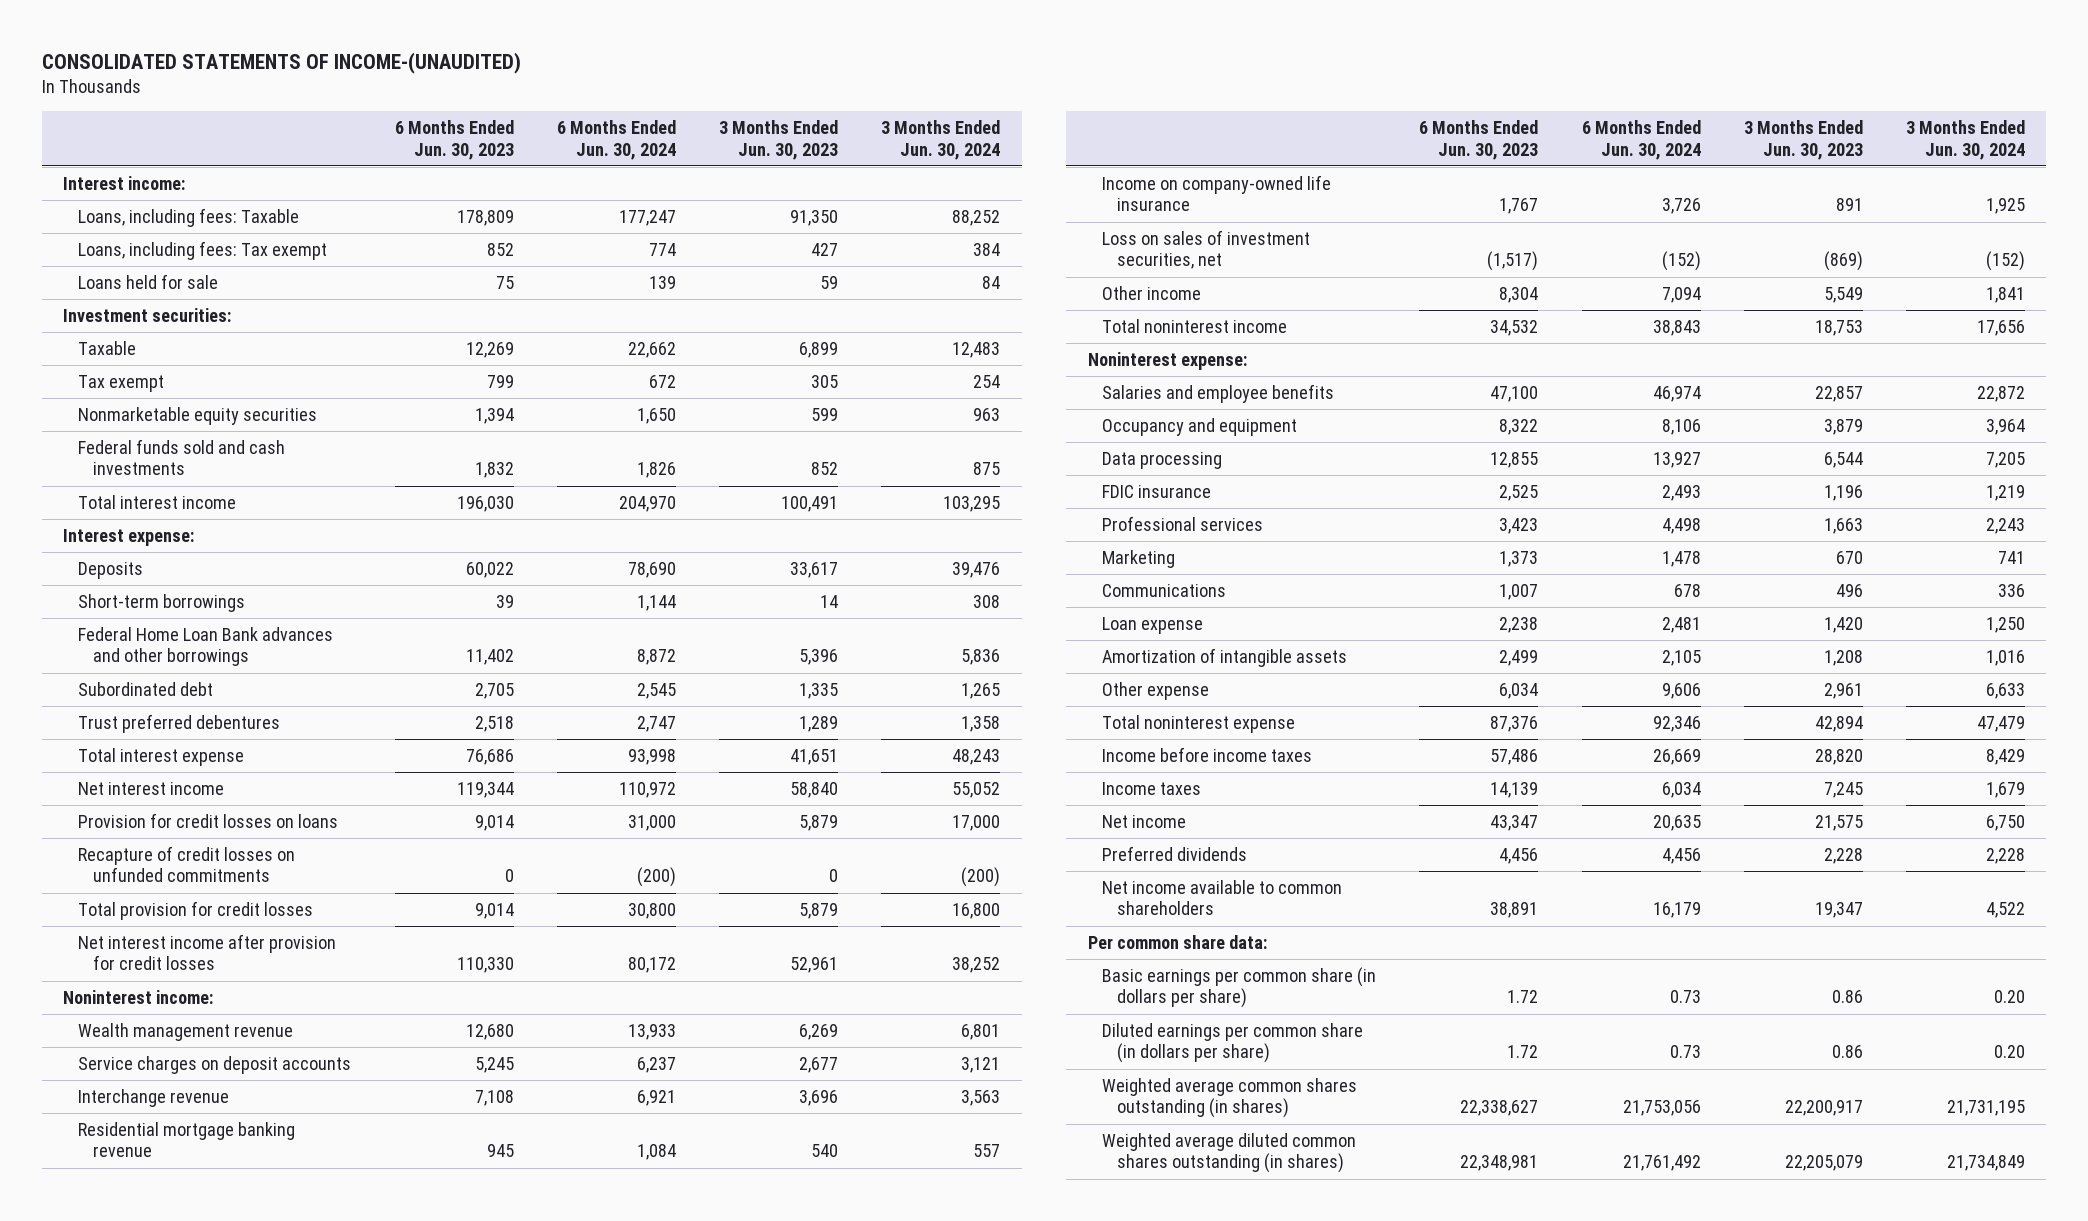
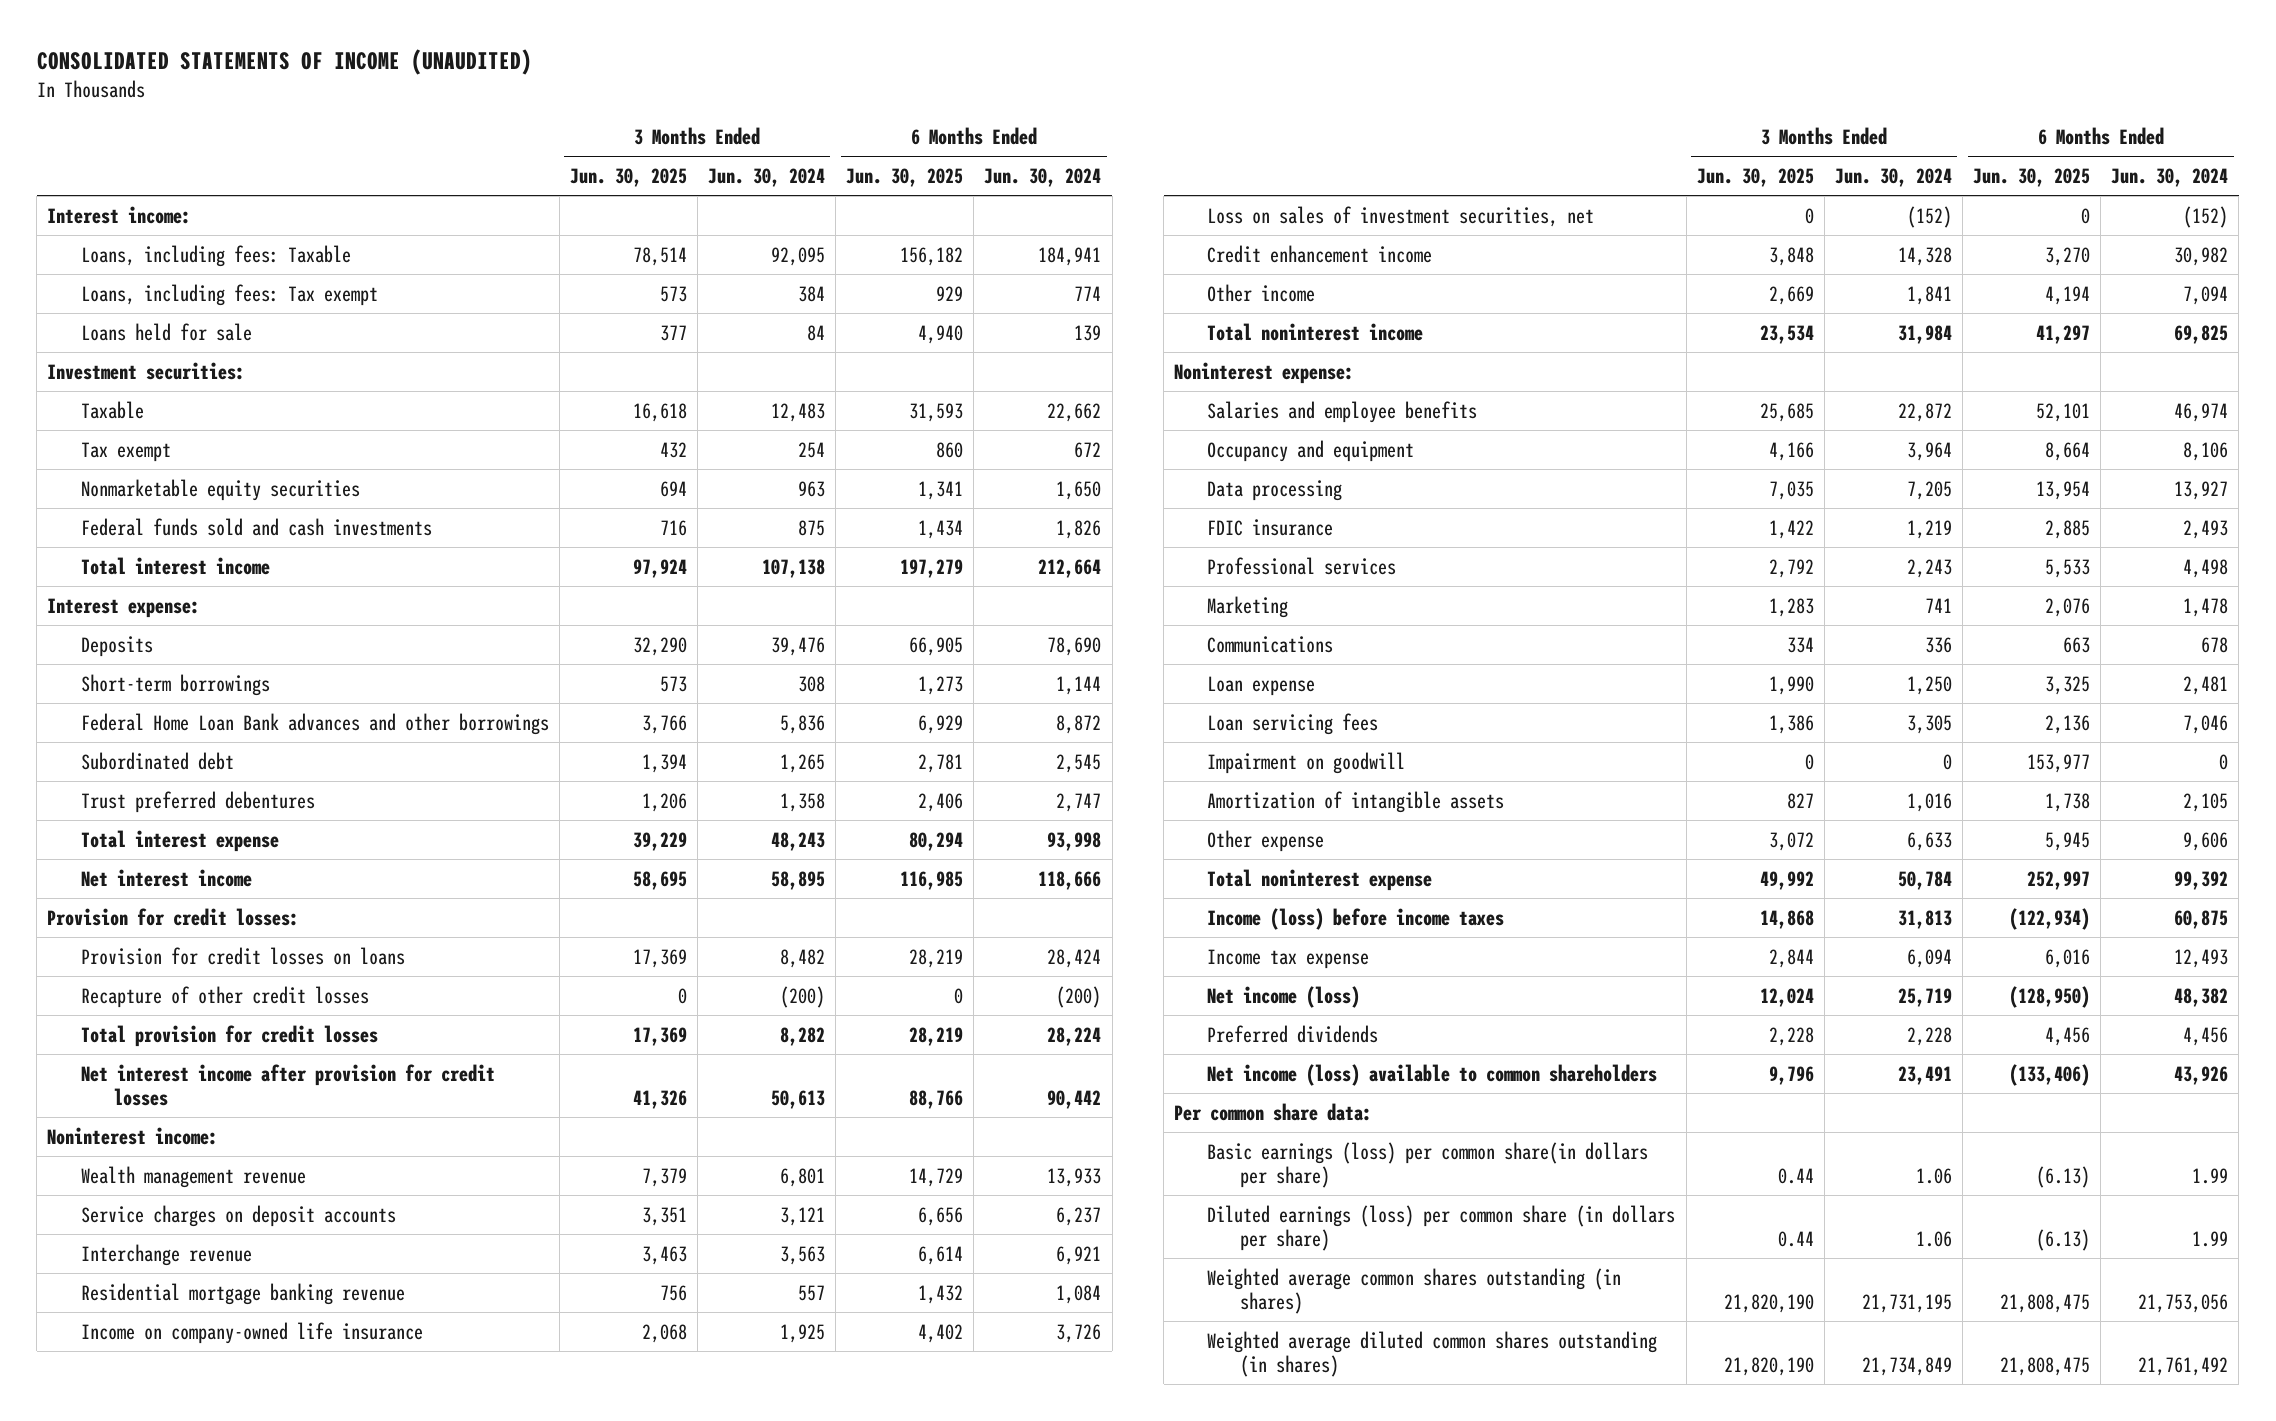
[41,52,521,75] CONSOLIDATED STATEMENTS OF INCOME-(UNAUDITED) -> [36,48,532,75] CONSOLIDATED STATEMENTS OF INCOME (UNAUDITED)
[395,120,515,160] 6 Months Ended Jun. 30, 2023 -> none
[719,120,839,160] 3 Months Ended Jun. 30, 2023 -> none
none -> [569,167,687,187] Jun. 30, 2025
none -> [846,167,964,187] Jun. 30, 2025
[619,209,677,226] 177,247 -> [1038,246,1102,266] 184,941
[952,209,1001,226] 88,252 -> [770,246,825,266] 92,095
[619,495,677,512] 204,970 -> [1038,558,1102,578] 212,664
[943,495,1001,512] 103,295 -> [761,558,825,578] 107,138
[619,781,677,798] 110,972 -> [1038,870,1102,890] 118,666
[952,781,1001,798] 55,052 -> [770,870,825,890] 58,895
none -> [47,907,300,926] Provision for credit losses:
[628,814,677,831] 31,000 -> [1047,948,1102,968] 28,424
[952,814,1001,831] 17,000 -> [779,948,825,968] 8,482
[77,845,295,883] Recapture of credit losses on unfunded commitments -> [80,985,369,1008] Recapture of other credit losses
[628,902,677,919] 30,800 -> [1047,1026,1102,1046] 28,224
[952,902,1001,919] 16,800 -> [779,1026,825,1046] 8,282
[628,957,677,974] 80,172 -> [1047,1089,1102,1109] 90,442
[952,957,1001,974] 38,252 -> [770,1089,825,1109] 50,613
none -> [1207,244,1433,263] Credit enhancement income
[1652,319,1701,336] 38,843 -> [2174,324,2229,344] 69,825
[1976,319,2025,336] 17,656 -> [1897,324,1952,344] 31,984
none -> [1207,712,1379,735] Loan servicing fees
none -> [1207,751,1406,774] Impairment on goodwill
[1652,715,1701,732] 92,346 -> [2174,870,2229,890] 99,392
[1976,715,2025,732] 47,479 -> [1897,870,1952,890] 50,784
[1102,746,1313,762] Income before income taxes -> [1207,907,1505,930] Income (loss) before income taxes
[1652,748,1701,765] 26,669 -> [2174,909,2229,929] 60,875
[1985,748,2025,765] 8,429 -> [1897,909,1952,929] 31,813
[1102,781,1202,795] Income taxes -> [1207,948,1370,969] Income tax expense
[1661,781,1701,798] 6,034 -> [2174,948,2229,968] 12,493
[1985,781,2025,798] 1,679 -> [1906,948,1952,968] 6,094
[1102,814,1187,828] Net income -> [1207,985,1361,1008] Net income (loss)
[1652,814,1701,831] 20,635 -> [2174,987,2229,1007] 48,382
[1985,814,2025,831] 6,750 -> [1897,987,1952,1007] 25,719
[1102,879,1343,916] Net income available to common shareholders -> [1207,1063,1658,1086] Net income (loss) available to common shareholders
[1652,902,1701,919] 16,179 -> [2174,1065,2229,1085] 43,926
[1985,902,2025,919] 4,522 -> [1897,1065,1952,1085] 23,491
[1102,966,1377,1009] Basic earnings per common share (in dollars per share) -> [1207,1141,1649,1188] Basic earnings (loss) per common share(in dollars per share)
[1669,990,1701,1004] 0.73 -> [2192,1167,2229,1184] 1.99
[1993,990,2025,1004] 0.20 -> [1915,1167,1952,1184] 1.06
[1102,1022,1364,1064] Diluted earnings per common share (in dollars per share) -> [1207,1204,1676,1251] Diluted earnings (loss) per common share (in dollars per share)
[1669,1045,1701,1059] 0.73 -> [2192,1230,2229,1247] 1.99
[1993,1045,2025,1059] 0.20 -> [1915,1230,1952,1247] 1.06

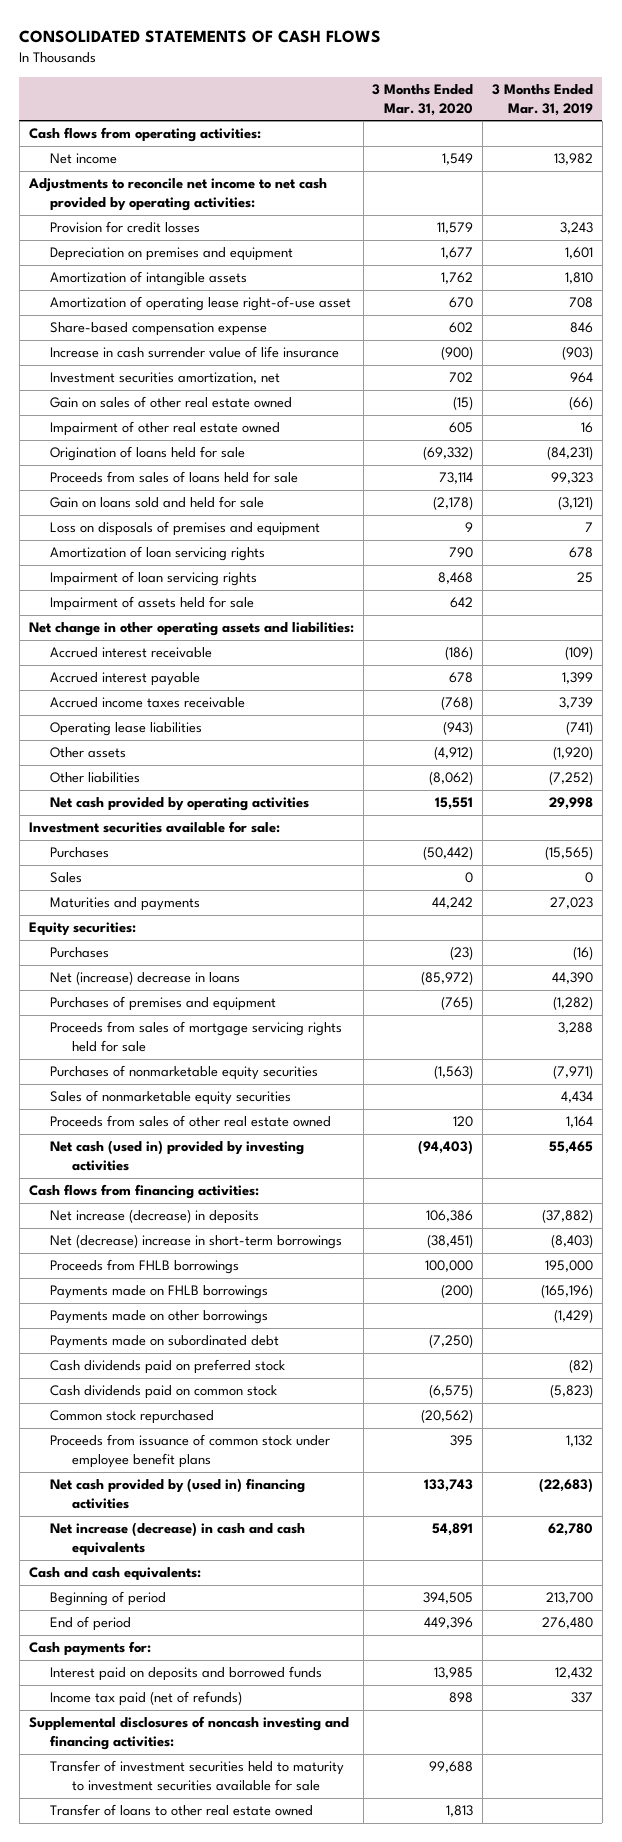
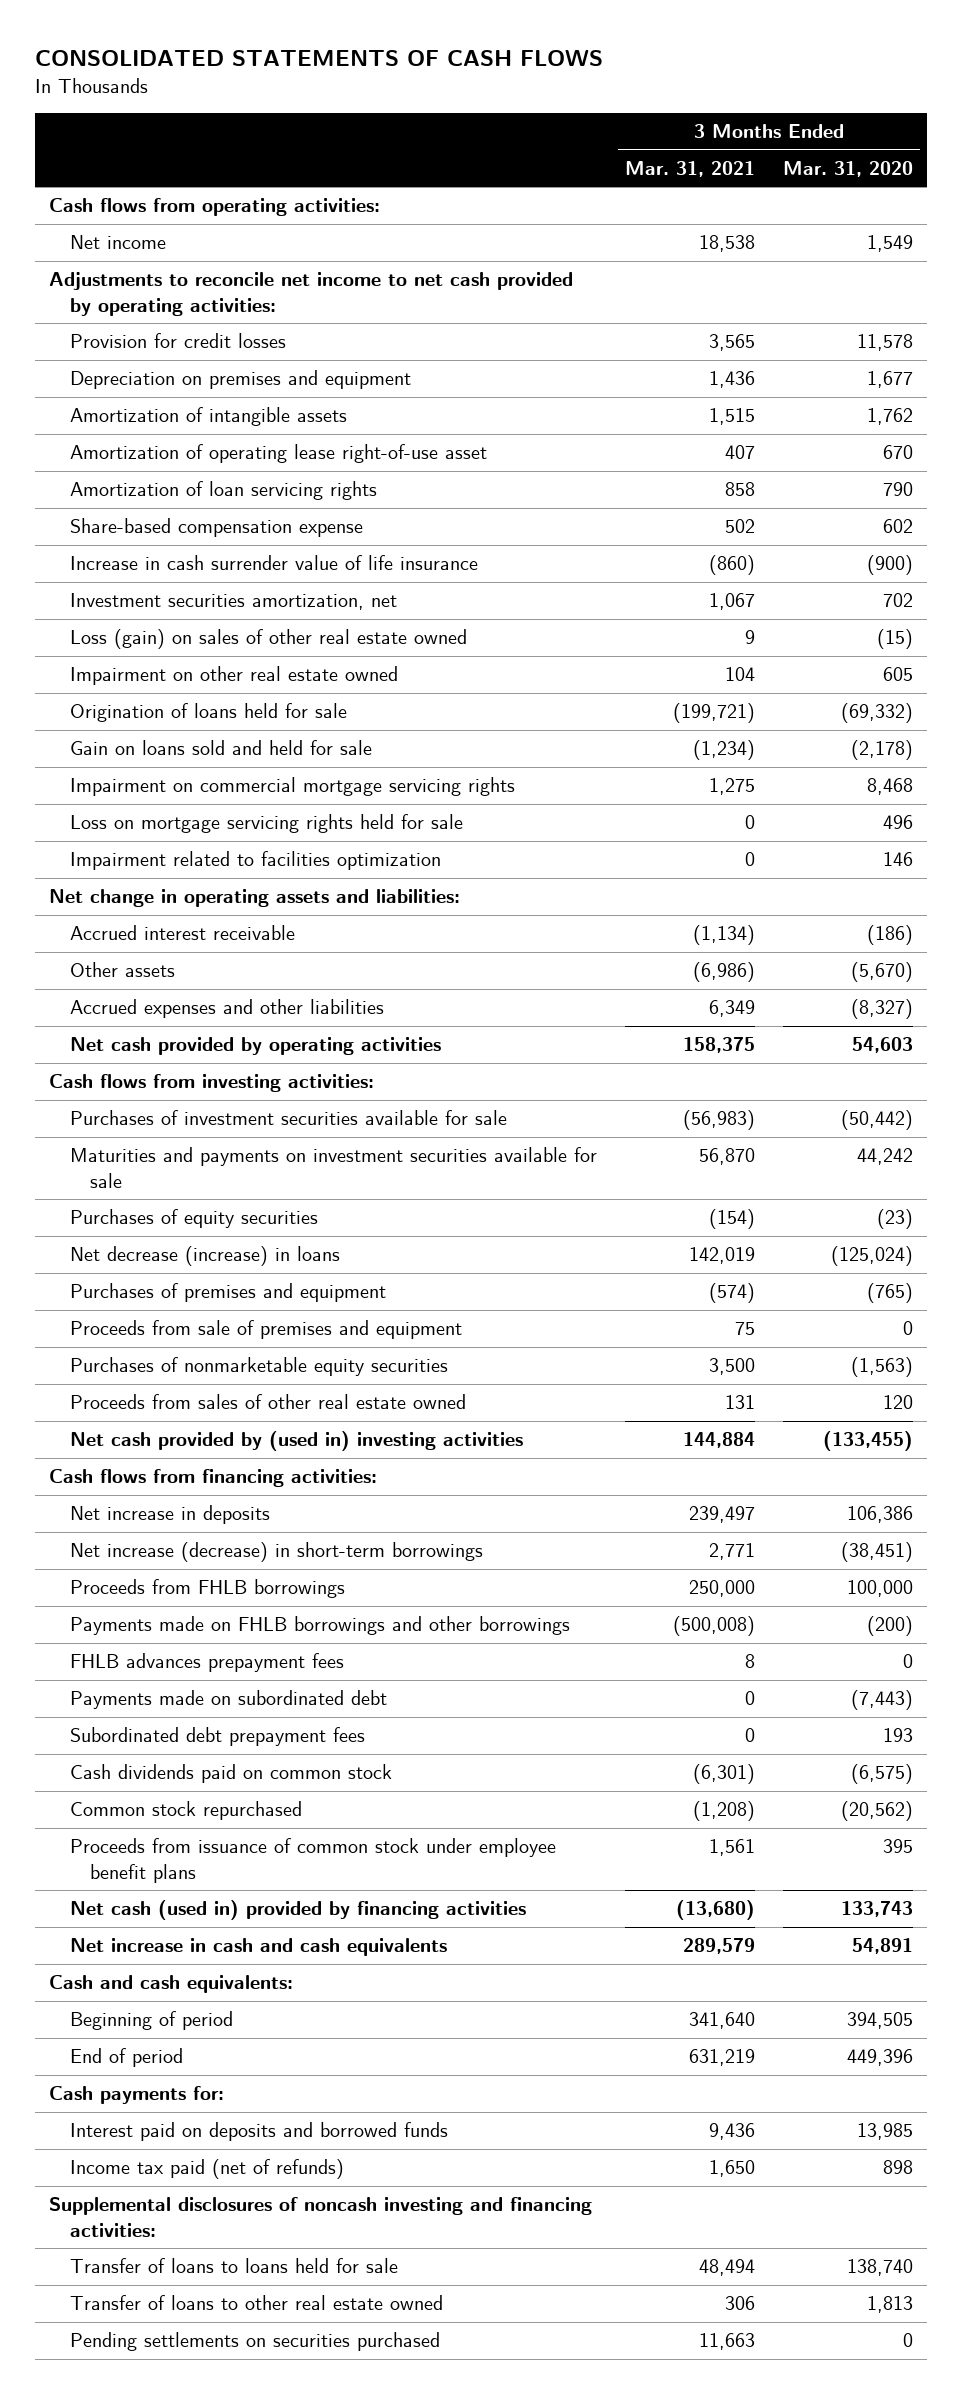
[492,83,594,116] 3 Months Ended Mar. 31, 2019 -> none
none -> [624,160,755,177] Mar. 31, 2021
[437,222,474,235] 11,579 -> [856,334,913,352] 11,578
[50,546,266,562] Amortization of loan servicing rights -> [69,481,377,501] Amortization of loan servicing rights
[50,396,293,409] Gain on sales of other real estate owned -> [69,629,467,650] Loss (gain) on sales of other real estate owned
[50,421,281,437] Impairment of other real estate owned -> [69,666,398,686] Impairment on other real estate owned
[50,471,299,484] Proceeds from sales of loans held for sale -> none
[50,521,321,537] Loss on disposals of premises and equipment -> none
[50,596,255,612] Impairment of assets held for sale -> none
[50,571,258,587] Impairment of loan servicing rights -> [69,777,515,797] Impairment on commercial mortgage servicing rights
none -> [69,814,463,834] Loss on mortgage servicing rights held for sale
none -> [69,851,441,871] Impairment related to facilities optimization
[28,622,354,637] Net change in other operating assets and liabilities: -> [48,889,460,908] Net change in operating assets and liabilities:
[50,672,201,687] Accrued interest payable -> none
[50,697,246,709] Accrued income taxes receivable -> none
[50,722,203,737] Operating lease liabilities -> none
[28,821,280,834] Investment securities available for sale: -> none
[50,872,83,884] Sales -> none
[28,922,136,937] Equity securities: -> none
[434,746,474,761] (4,912) -> [850,962,913,983] (5,670)
[50,772,141,784] Other liabilities -> [69,999,384,1019] Accrued expenses and other liabilities
[429,771,474,786] (8,062) -> [850,999,913,1020] (8,327)
[435,797,474,811] 15,551 -> [851,1037,913,1054] 54,603
none -> [48,1074,374,1093] Cash flows from investing activities:
[50,847,110,859] Purchases -> [69,1110,507,1126] Purchases of investment securities available for sale
[50,897,201,912] Maturities and payments -> [69,1147,597,1188] Maturities and payments on investment securities available for sale
[50,947,110,959] Purchases -> [69,1209,318,1229] Purchases of equity securities
[50,971,241,986] Net (increase) decrease in loans -> [69,1246,340,1267] Net decrease (increase) in loans
[421,971,474,986] (85,972) -> [830,1246,913,1267] (125,024)
[50,1021,343,1053] Proceeds from sales of mortgage servicing rights held for sale -> none
none -> [69,1320,462,1340] Proceeds from sale of premises and equipment
[50,1090,292,1106] Sales of nonmarketable equity securities -> none
[50,1140,305,1172] Net cash (used in) provided by investing activities -> [69,1431,523,1452] Net cash provided by (used in) investing activities
[418,1140,474,1156] (94,403) -> [822,1431,913,1452] (133,455)
[50,1209,260,1225] Net increase (decrease) in deposits -> [69,1505,270,1525] Net increase in deposits
[50,1234,343,1250] Net (decrease) increase in short-term borrowings -> [69,1542,483,1563] Net increase (decrease) in short-term borrowings
[50,1310,269,1325] Payments made on other borrowings -> none
[50,1359,286,1375] Cash dividends paid on preferred stock -> none
[50,1285,269,1300] Payments made on FHLB borrowings -> [69,1616,570,1636] Payments made on FHLB borrowings and other borrowings
none -> [69,1653,344,1673] FHLB advances prepayment fees
[429,1334,474,1349] (7,250) -> [850,1690,913,1711] (7,443)
none -> [69,1727,365,1747] Subordinated debt prepayment fees
[50,1478,306,1510] Net cash provided by (used in) financing activities -> [69,1900,526,1921] Net cash (used in) provided by financing activities
[50,1522,306,1557] Net increase (decrease) in cash and cash equivalents -> [69,1938,447,1957] Net increase in cash and cash equivalents
[50,1760,345,1792] Transfer of investment securities held to maturity to investment securities available for sale -> [69,2258,398,2274] Transfer of loans to loans held for sale
[429,1761,474,1774] 99,688 -> [846,2259,913,2277] 138,740
none -> [69,2332,440,2352] Pending settlements on securities purchased

